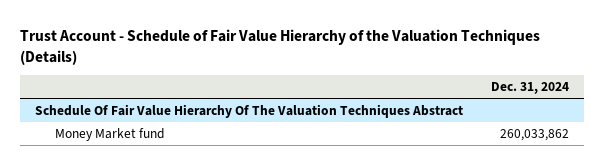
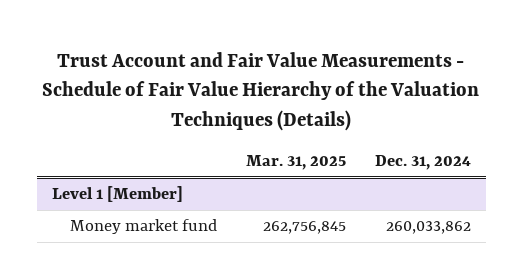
[20,29,541,65] Trust Account - Schedule of Fair Value Hierarchy of the Valuation Techniques (Details) -> [42,51,480,131] Trust Account and Fair Value Measurements - Schedule of Fair Value Hierarchy of the Valuation Techniques (Details)
none -> [246,155,347,171] Mar. 31, 2025
[34,103,463,118] Schedule Of Fair Value Hierarchy Of The Valuation Techniques Abstract -> none
none -> [51,186,183,203] Level 1 [Member]
[54,127,165,141] Money Market fund -> [70,219,218,235] Money market fund

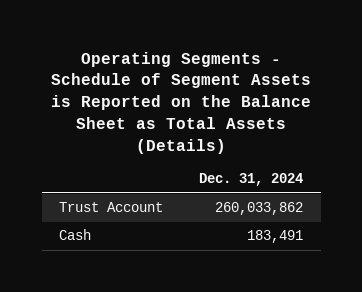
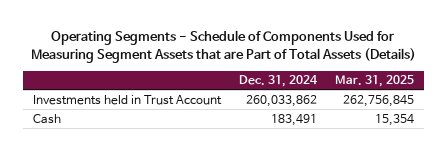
[51,51,312,154] Operating Segments - Schedule of Segment Assets is Reported on the Balance Sheet as Total Assets (Details) -> [31,30,417,64] Operating Segments - Schedule of Components Used for Measuring Segment Assets that are Part of Total Assets (Details)
none -> [335,75,415,88] Mar. 31, 2025
[59,202,164,213] Trust Account -> [32,94,222,105] Investments held in Trust Account

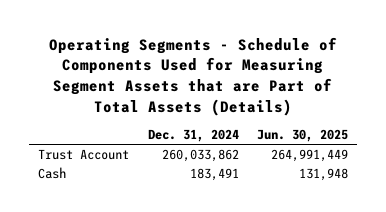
[335,75,415,88] Mar. 31, 2025 -> none
none -> [256,129,348,143] Jun. 30, 2025
[32,94,222,105] Investments held in Trust Account -> [38,149,130,161] Trust Account

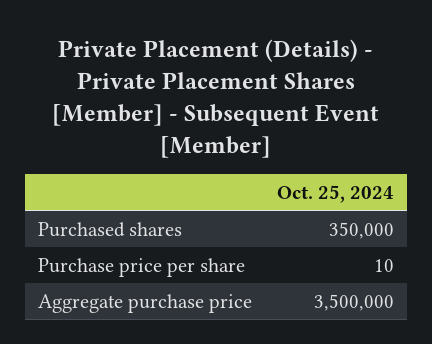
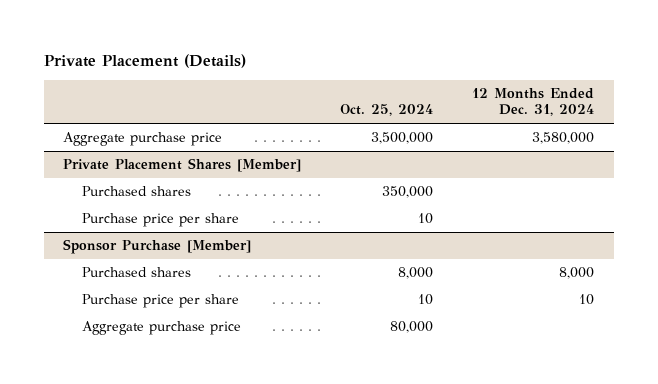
[51,38,379,159] Private Placement (Details) - Private Placement Shares [Member] - Subsequent Event [Member] -> [43,53,246,68] Private Placement (Details)
none -> [472,88,595,117] 12 Months Ended Dec. 31, 2024
[37,293,252,313] Aggregate purchase price -> [63,132,223,147] Aggregate purchase price
none -> [63,158,302,173] Private Placement Shares [Member]
none -> [63,239,252,255] Sponsor Purchase [Member]
none -> [81,267,191,278] Purchased shares
none -> [81,294,239,309] Purchase price per share
none -> [81,321,241,336] Aggregate purchase price

